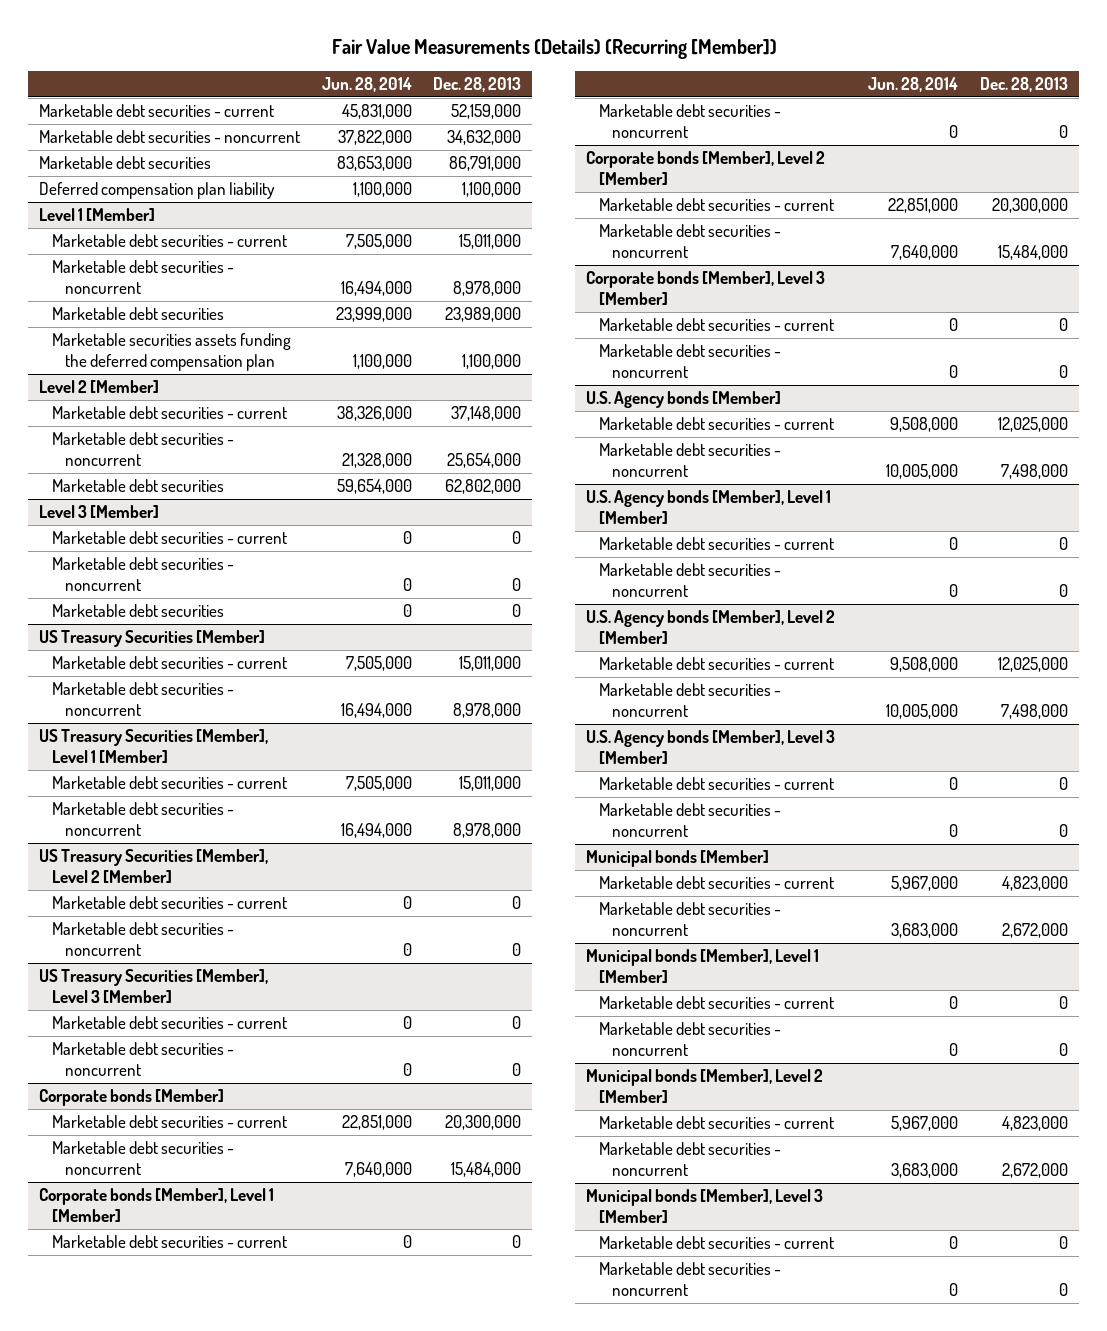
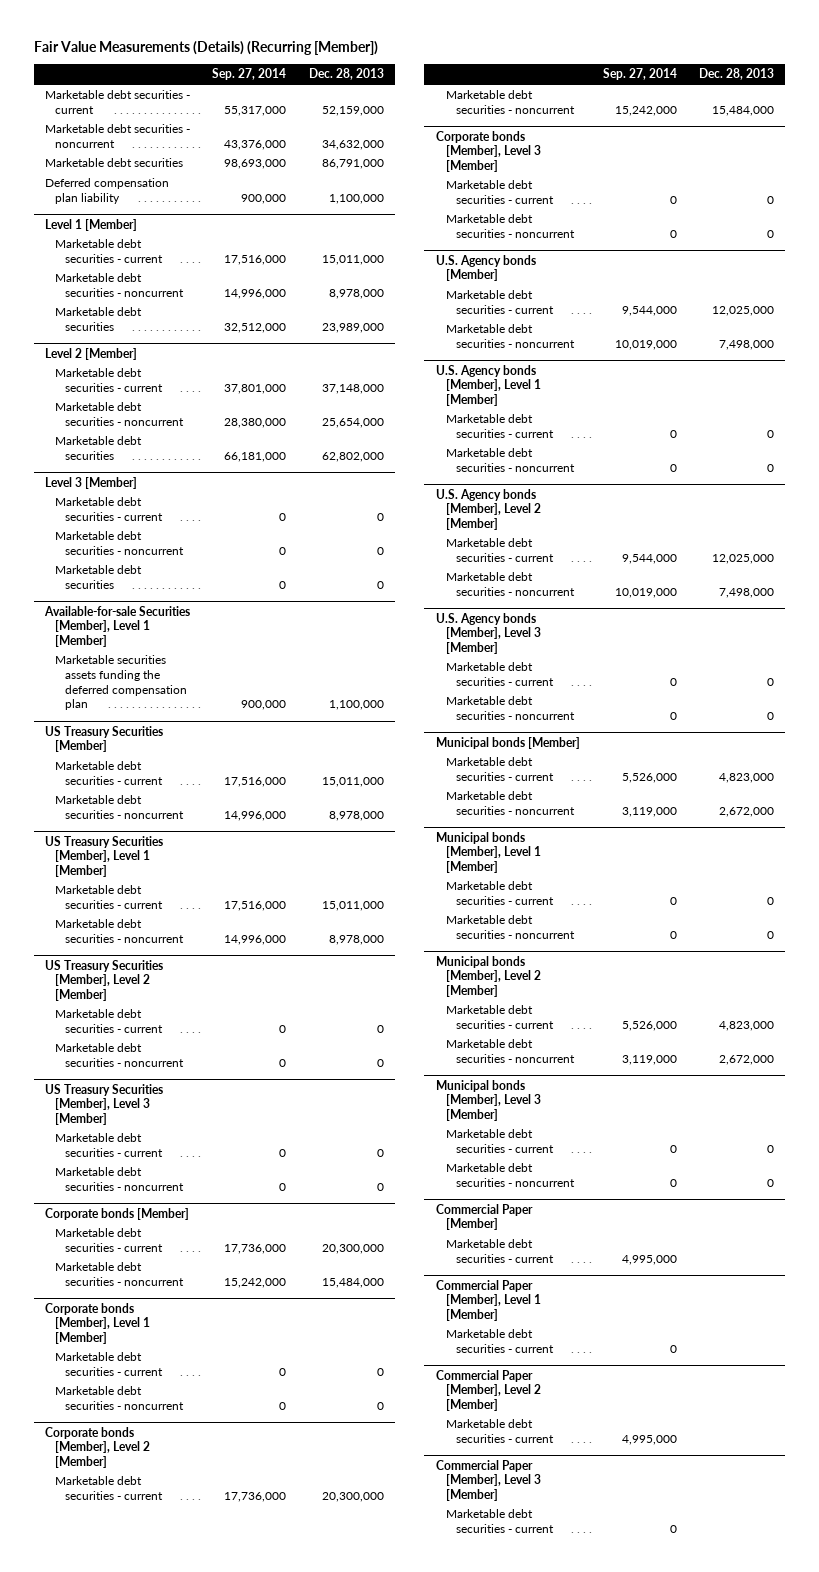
[321,77,412,93] Jun. 28, 2014 -> none
none -> [212,68,287,81] Sep. 27, 2014
[51,333,291,372] Marketable securities assets funding the deferred compensation plan -> none
none -> [43,605,190,647] Available-for-sale Securities [Member], Level 1 [Member]
none -> [55,655,188,711] Marketable securities assets funding the deferred compensation plan
none -> [435,1203,533,1231] Commercial Paper [Member]
none -> [445,1239,554,1263] Marketable debt securities - current
none -> [435,1279,541,1321] Commercial Paper [Member], Level 1 [Member]
none -> [445,1329,554,1353] Marketable debt securities - current
none -> [435,1369,541,1411] Commercial Paper [Member], Level 2 [Member]
none -> [445,1419,554,1443] Marketable debt securities - current
none -> [435,1459,541,1501] Commercial Paper [Member], Level 3 [Member]
none -> [445,1509,554,1533] Marketable debt securities - current

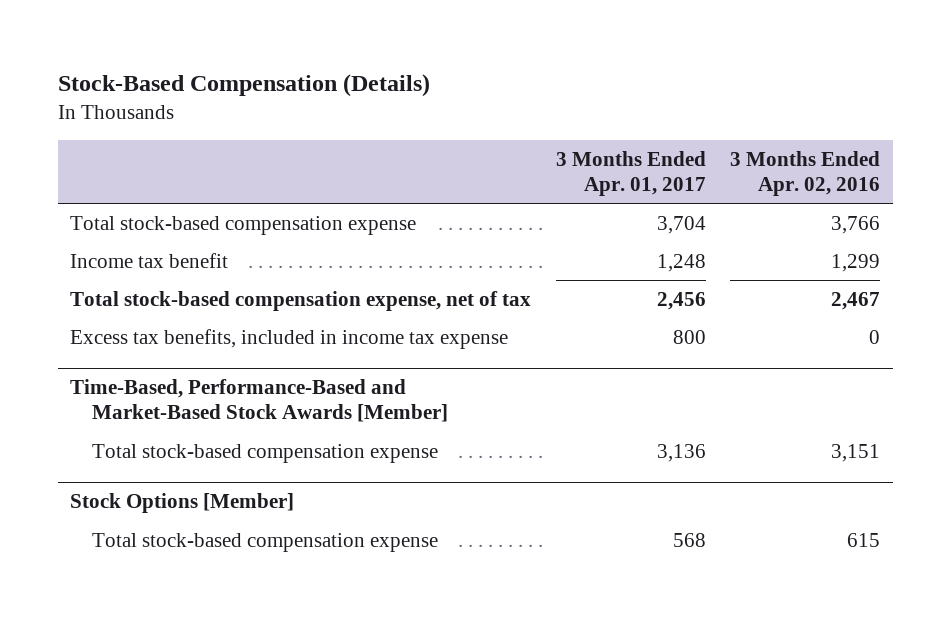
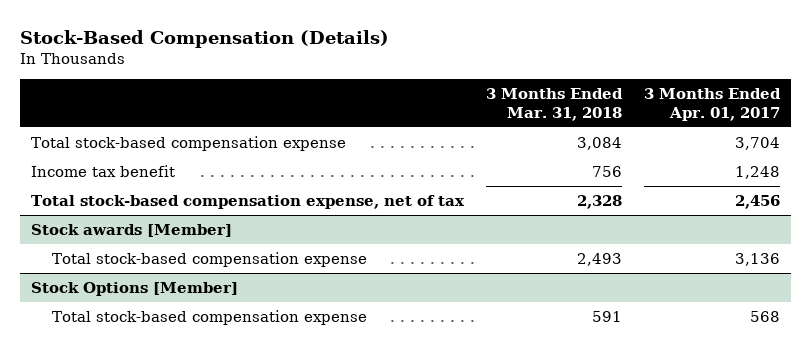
[730,151,881,197] 3 Months Ended Apr. 02, 2016 -> none
none -> [486,87,624,121] 3 Months Ended Mar. 31, 2018
[70,328,509,349] Excess tax benefits, included in income tax expense -> none
[70,379,448,423] Time-Based, Performance-Based and Market-Based Stock Awards [Member] -> none
none -> [31,223,233,237] Stock awards [Member]

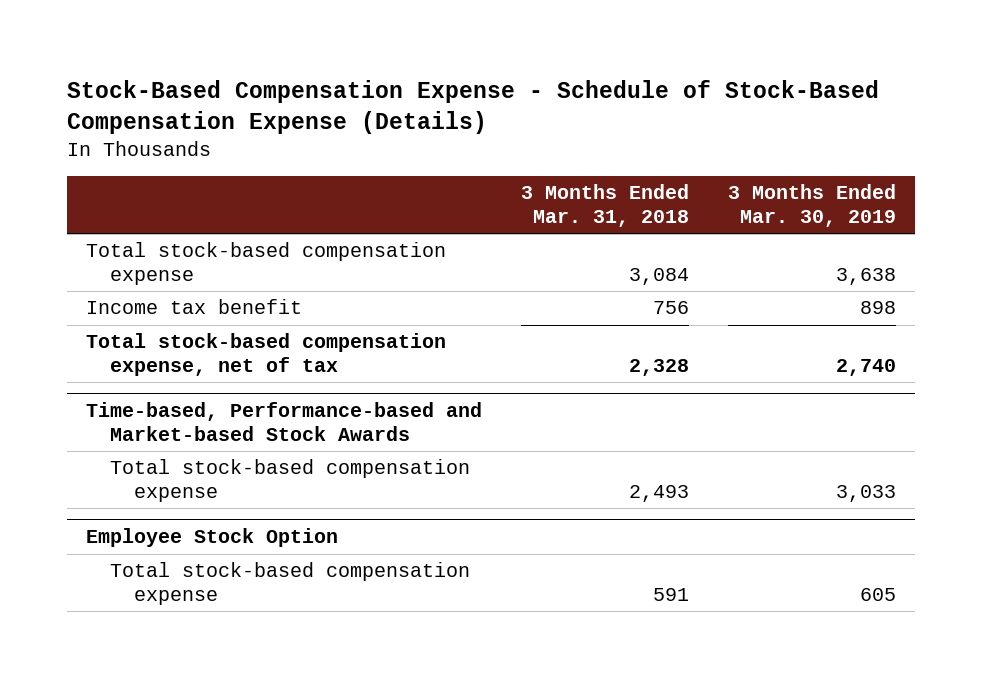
[20,29,390,48] Stock-Based Compensation (Details) -> [66,79,879,134] Stock-Based Compensation Expense - Schedule of Stock-Based Compensation Expense (Details)
[644,87,782,121] 3 Months Ended Apr. 01, 2017 -> none
none -> [728,183,897,227] 3 Months Ended Mar. 30, 2019
[31,223,233,237] Stock awards [Member] -> none
none -> [86,402,483,442] Time-based, Performance-based and Market-based Stock Awards
[31,281,239,296] Stock Options [Member] -> [86,528,339,548] Employee Stock Option

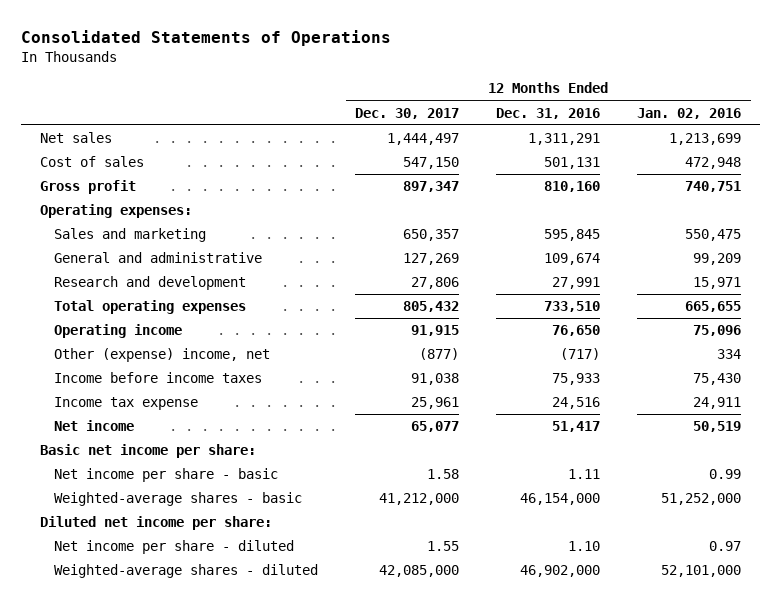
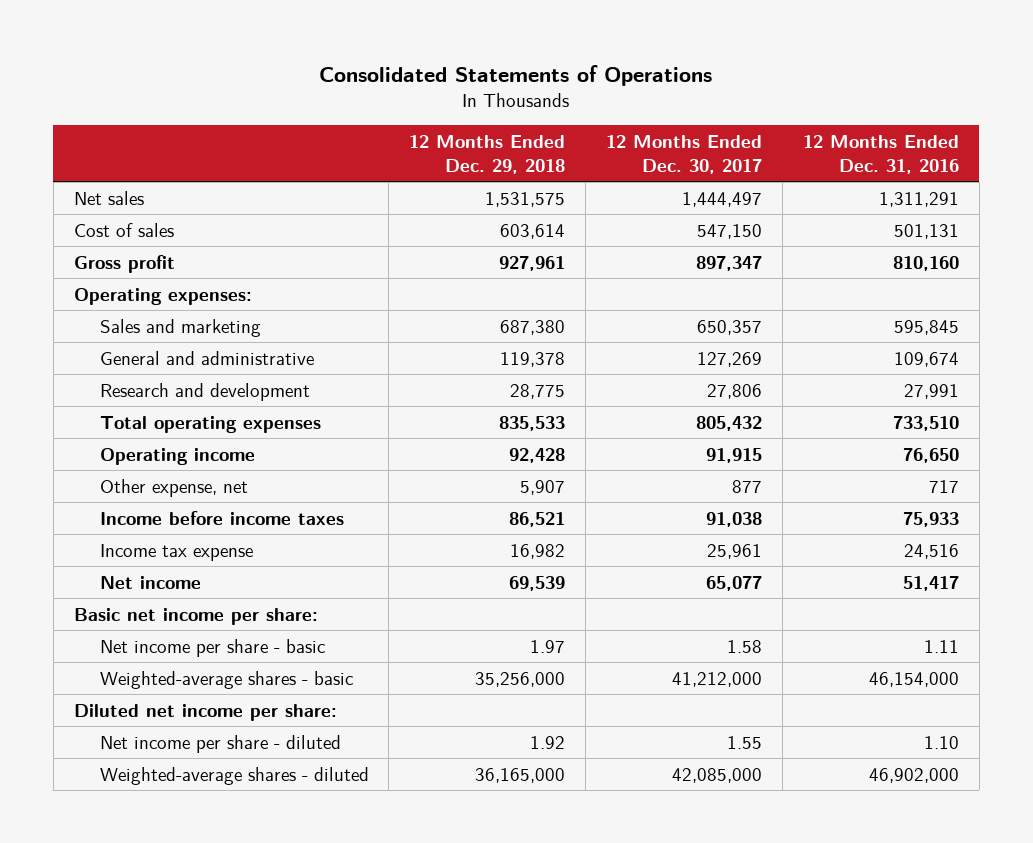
[637,107,742,119] Jan. 02, 2016 -> none
none -> [409,135,566,174] 12 Months Ended Dec. 29, 2018
[54,348,271,363] Other (expense) income, net -> [99,478,248,497] Other expense, net
[419,348,460,361] (877) -> [732,479,763,493] 877
[560,348,601,361] (717) -> [929,479,960,493] 717

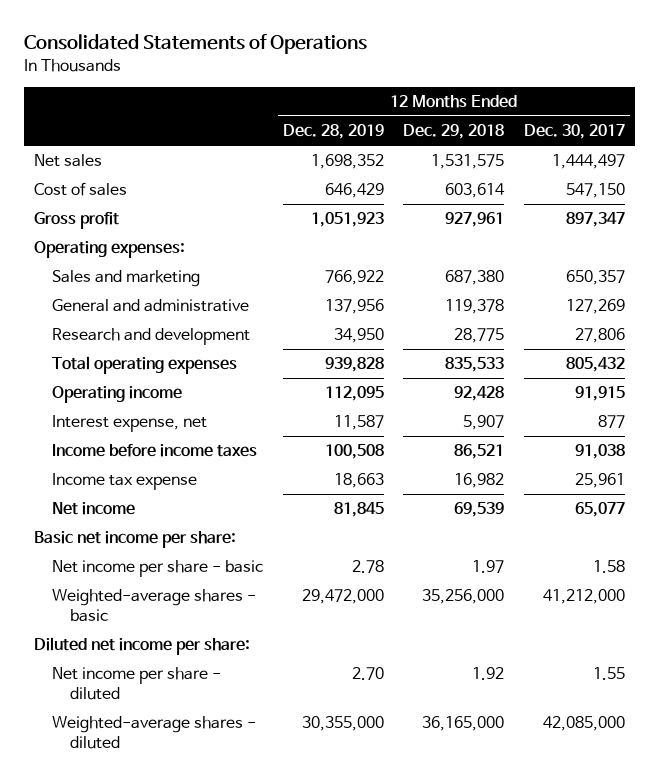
[803,135,960,174] 12 Months Ended Dec. 31, 2016 -> none
none -> [282,124,384,140] Dec. 28, 2019
[99,478,248,497] Other expense, net -> [51,415,207,433] Interest expense, net

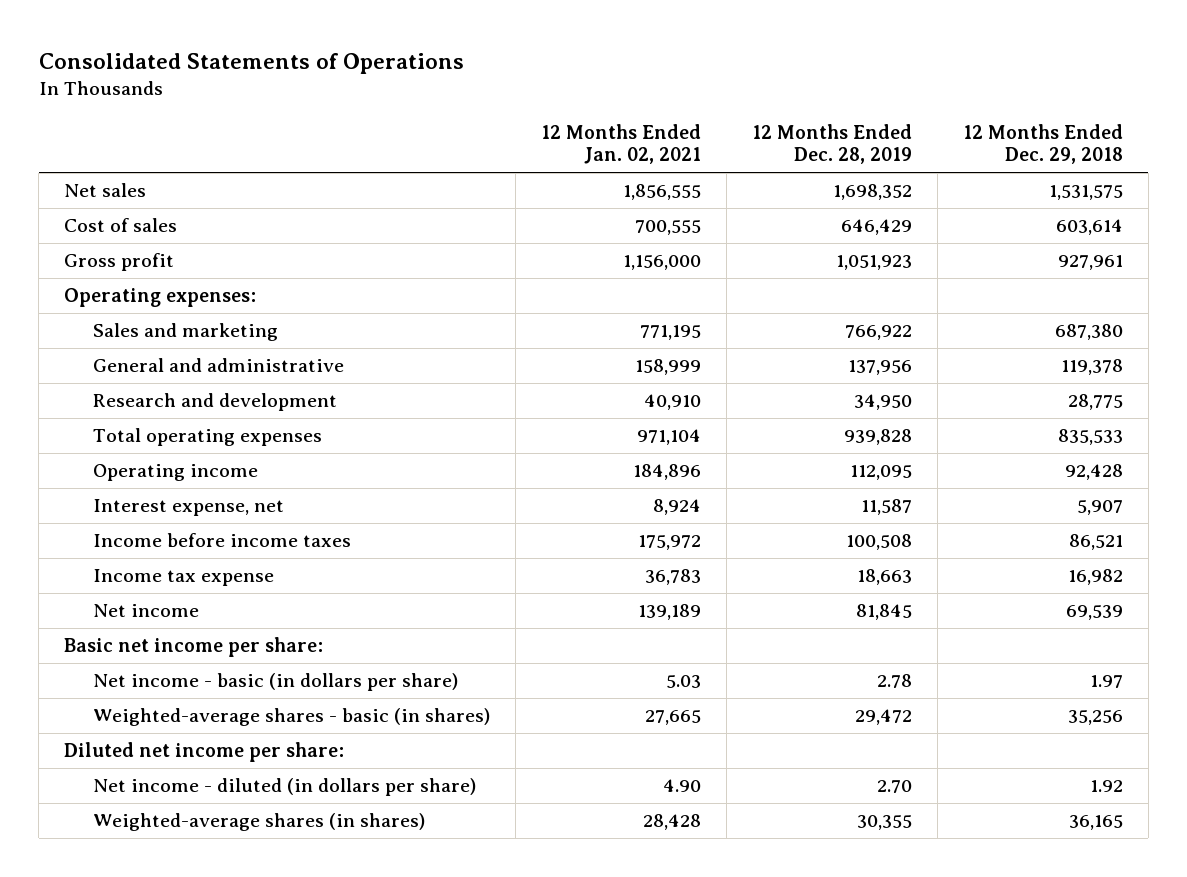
[524,124,626,140] Dec. 30, 2017 -> none
none -> [540,123,701,165] 12 Months Ended Jan. 02, 2021
[51,560,263,578] Net income per share - basic -> [92,673,458,692] Net income - basic (in dollars per share)
[51,589,256,623] Weighted-average shares - basic -> [92,708,490,727] Weighted-average shares - basic (in shares)
[301,589,384,605] 29,472,000 -> [854,709,912,726] 29,472
[422,589,505,605] 35,256,000 -> [1067,710,1123,726] 35,256
[51,667,221,701] Net income per share - diluted -> [92,778,476,797] Net income - diluted (in dollars per share)
[51,716,256,750] Weighted-average shares - diluted -> [92,813,425,832] Weighted-average shares (in shares)
[301,716,384,732] 30,355,000 -> [856,815,912,831] 30,355
[422,716,505,732] 36,165,000 -> [1068,815,1123,831] 36,165

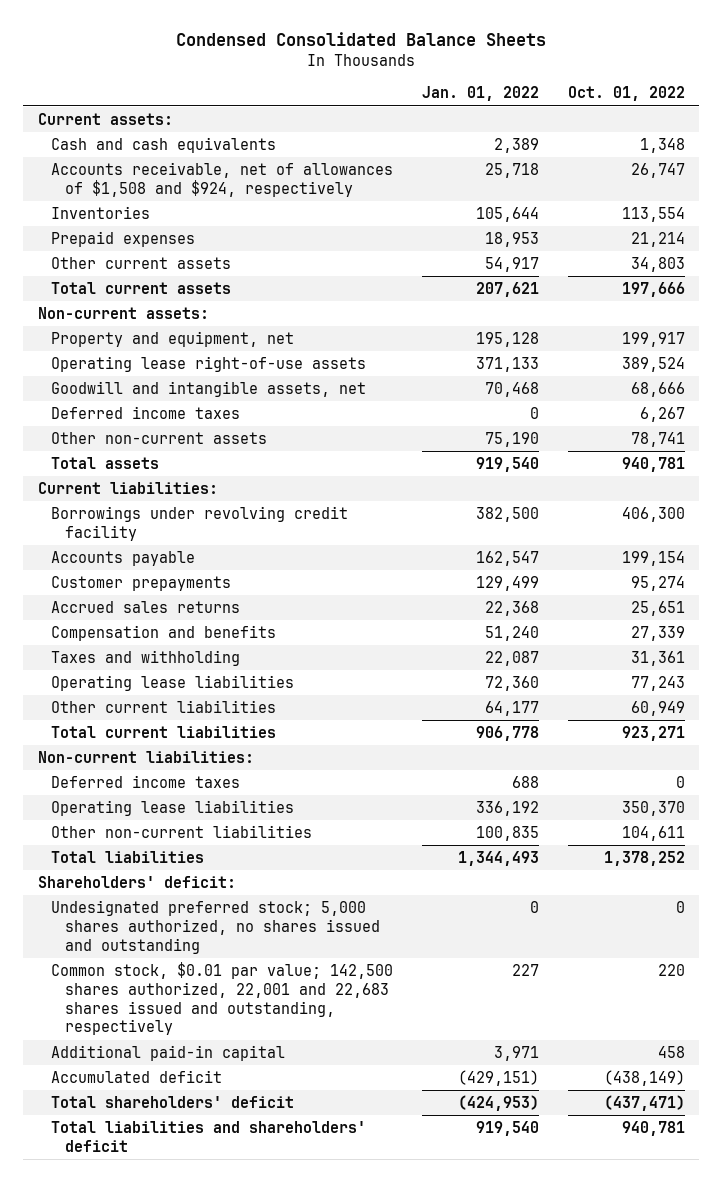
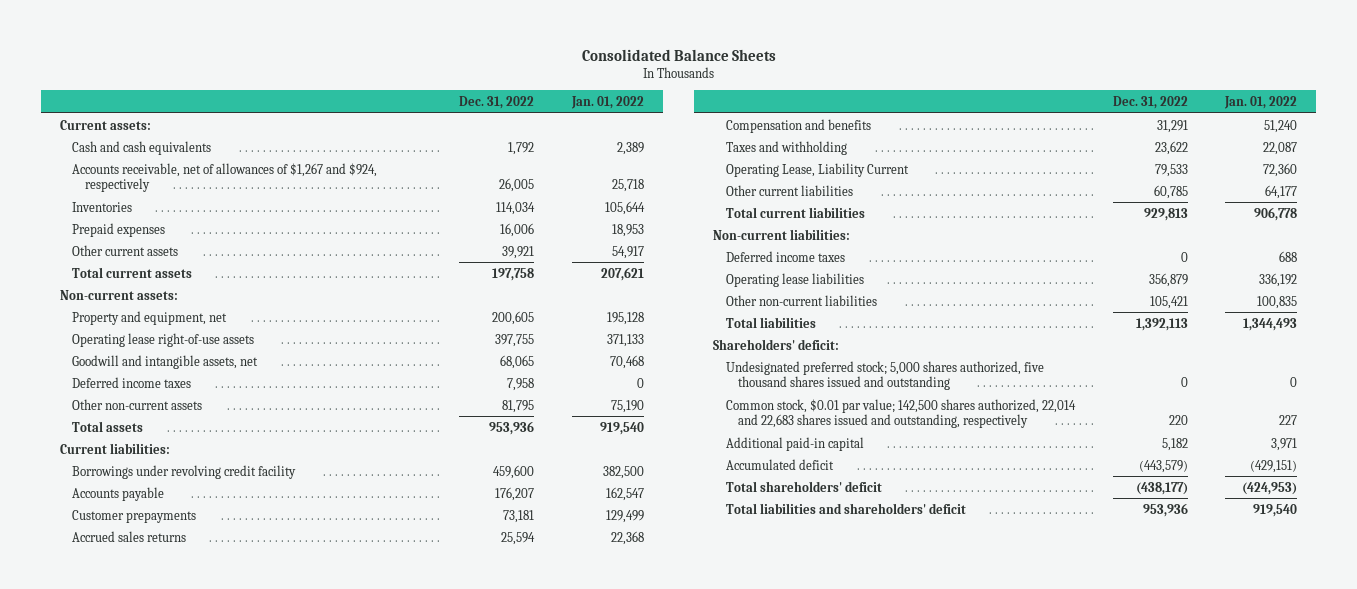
[176,32,547,47] Condensed Consolidated Balance Sheets -> [581,48,776,61] Consolidated Balance Sheets
[568,86,686,102] Oct. 01, 2022 -> none
none -> [459,95,535,109] Dec. 31, 2022
[51,161,394,197] Accounts receivable, net of allowances of $1,508 and $924, respectively -> [72,162,378,192] Accounts receivable, net of allowances of $1,267 and $924, respectively
[51,674,295,691] Operating lease liabilities -> [725,162,909,177] Operating Lease, Liability Current
[51,899,381,954] Undesignated preferred stock; 5,000 shares authorized, no shares issued and outstanding -> [725,360,1044,390] Undesignated preferred stock; 5,000 shares authorized, five thousand shares issued and outstanding
[51,961,394,1036] Common stock, $0.01 par value; 142,500 shares authorized, 22,001 and 22,683 shares issued and outstanding, respectively -> [725,398,1076,428] Common stock, $0.01 par value; 142,500 shares authorized, 22,014 and 22,683 shares issued and outstanding, respectively

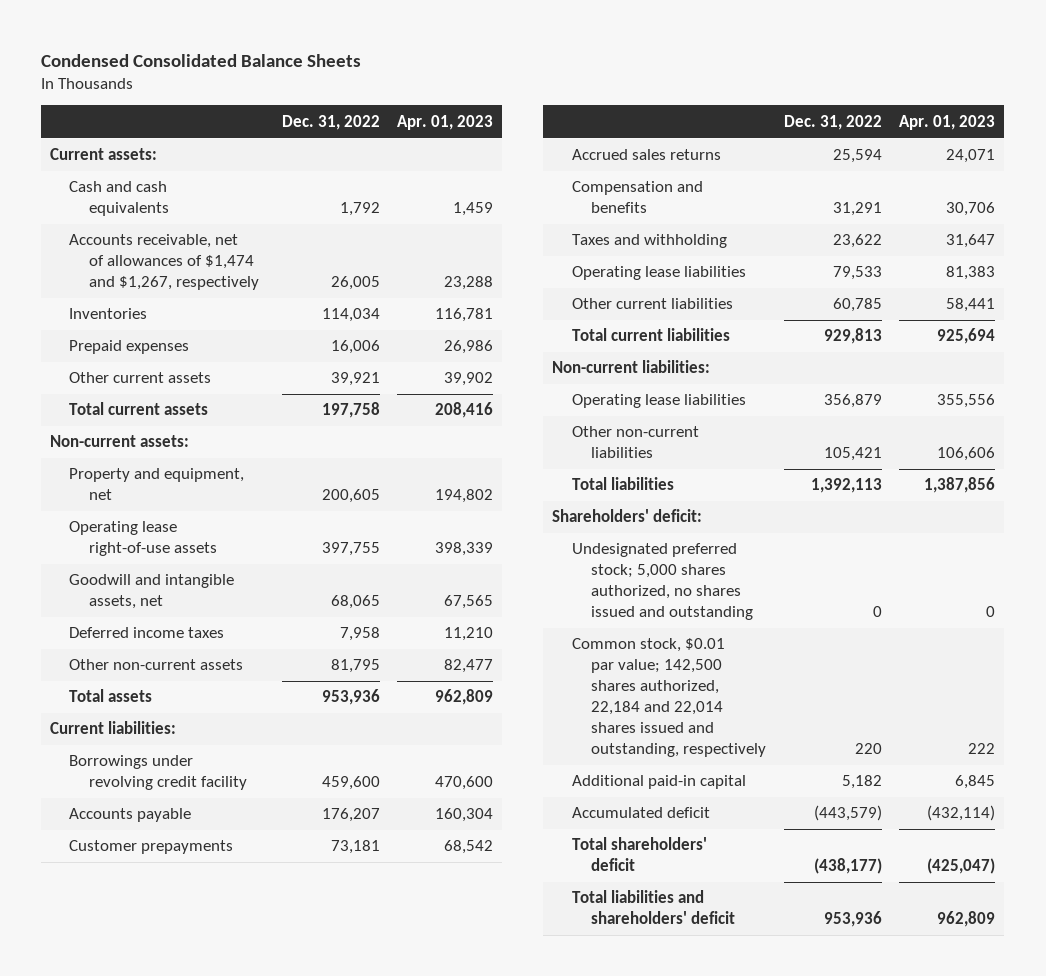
[581,48,776,61] Consolidated Balance Sheets -> [41,53,362,67] Condensed Consolidated Balance Sheets
[570,95,644,109] Jan. 01, 2022 -> none
none -> [397,114,494,130] Apr. 01, 2023
[72,162,378,192] Accounts receivable, net of allowances of $1,267 and $924, respectively -> [69,234,259,291] Accounts receivable, net of allowances of $1,474 and $1,267, respectively
[725,162,909,177] Operating Lease, Liability Current -> [571,266,746,281] Operating lease liabilities
[725,250,845,262] Deferred income taxes -> none
[725,360,1044,390] Undesignated preferred stock; 5,000 shares authorized, five thousand shares issued and outstanding -> [571,543,753,621] Undesignated preferred stock; 5,000 shares authorized, no shares issued and outstanding
[725,398,1076,428] Common stock, $0.01 par value; 142,500 shares authorized, 22,014 and 22,683 shares issued and outstanding, respectively -> [571,638,766,757] Common stock, $0.01 par value; 142,500 shares authorized, 22,184 and 22,014 shares issued and outstanding, respectively

